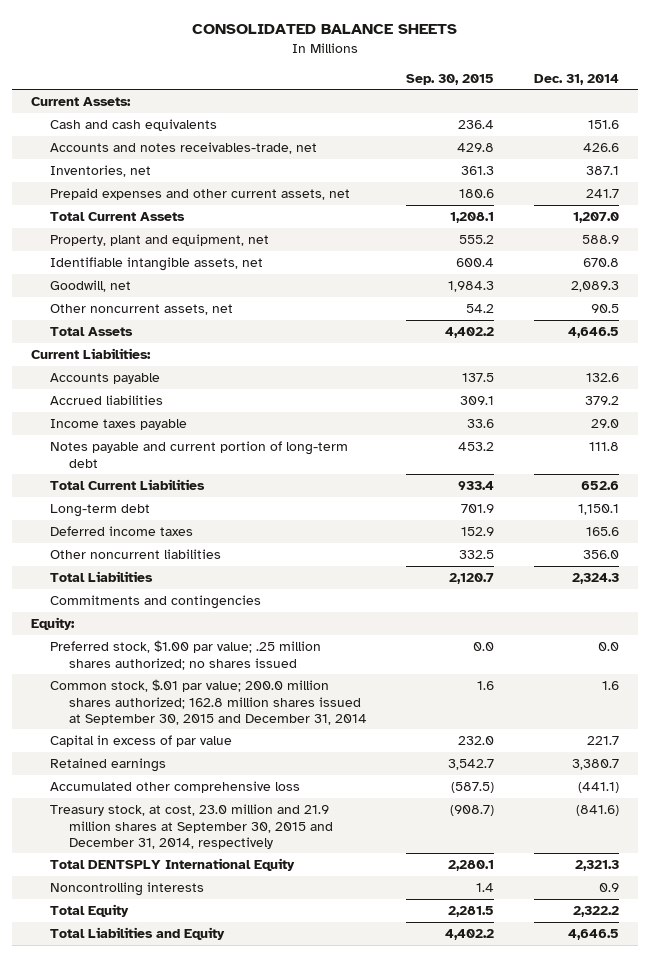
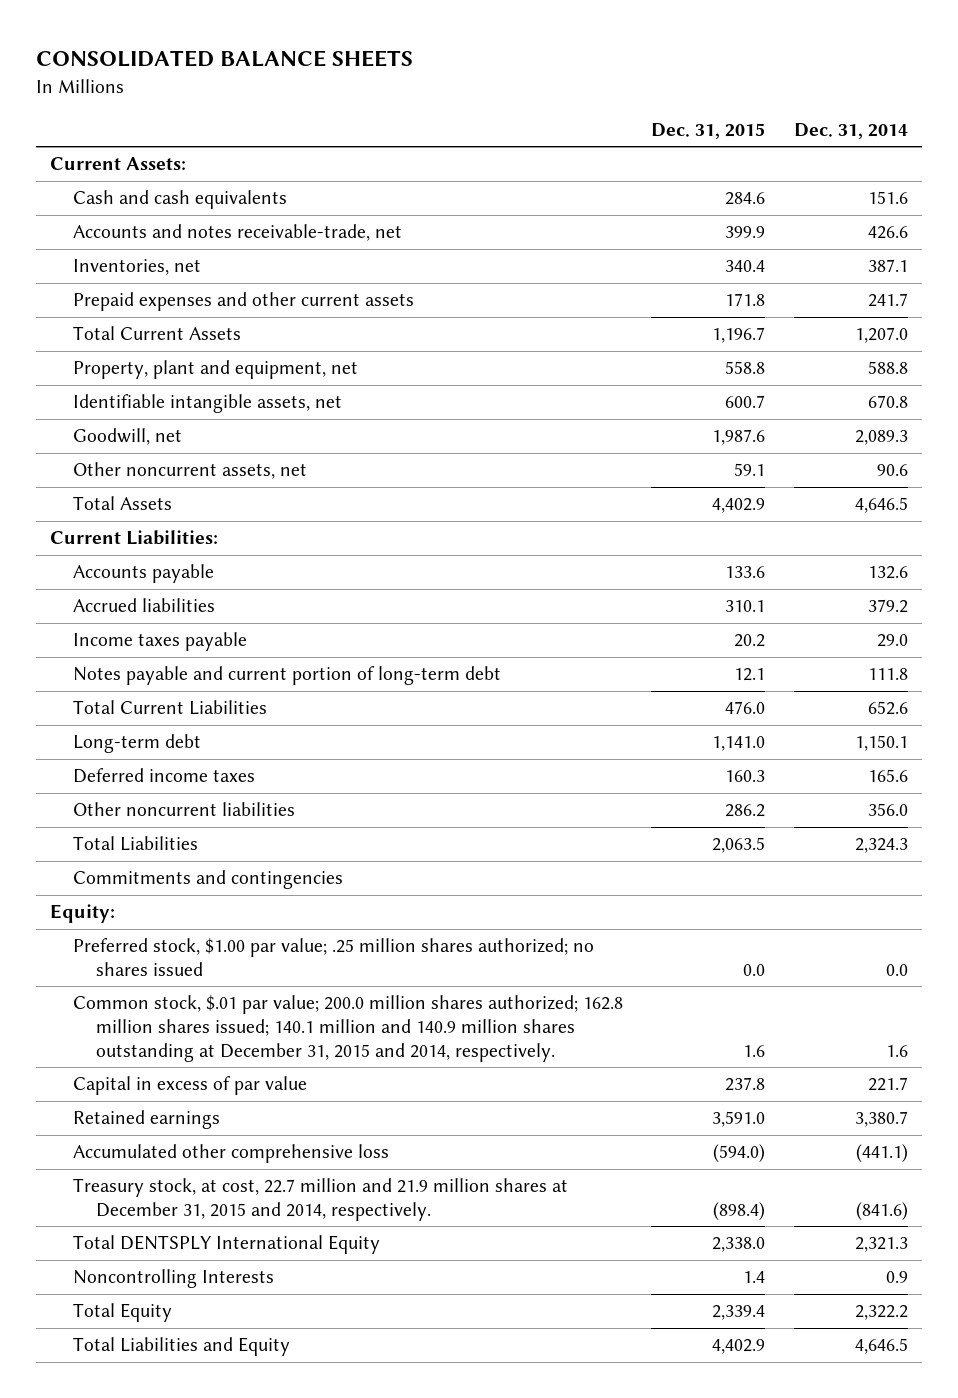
[406,73,495,85] Sep. 30, 2015 -> none
none -> [651,122,766,139] Dec. 31, 2015
[50,142,318,155] Accounts and notes receivables-trade, net -> [73,224,403,242] Accounts and notes receivable-trade, net
[50,188,351,201] Prepaid expenses and other current assets, net -> [73,292,415,312] Prepaid expenses and other current assets
[581,235,619,245] 588.9 -> [867,361,908,375] 588.8
[590,304,619,314] 90.5 -> [876,464,908,477] 90.6
[50,679,367,725] Common stock, $.01 par value; 200.0 million shares authorized; 162.8 million shares issued at September 30, 2015 and December 31, 2014 -> [73,995,624,1062] Common stock, $.01 par value; 200.0 million shares authorized; 162.8 million shares issued; 140.1 million and 140.9 million shares outstanding at December 31, 2015 and 2014, respectively.
[50,804,333,849] Treasury stock, at cost, 23.0 million and 21.9 million shares at September 30, 2015 and December 31, 2014, respectively -> [73,1178,569,1222] Treasury stock, at cost, 22.7 million and 21.9 million shares at December 31, 2015 and 2014, respectively.
[50,882,205,897] Noncontrolling interests -> [73,1269,275,1289] Noncontrolling Interests

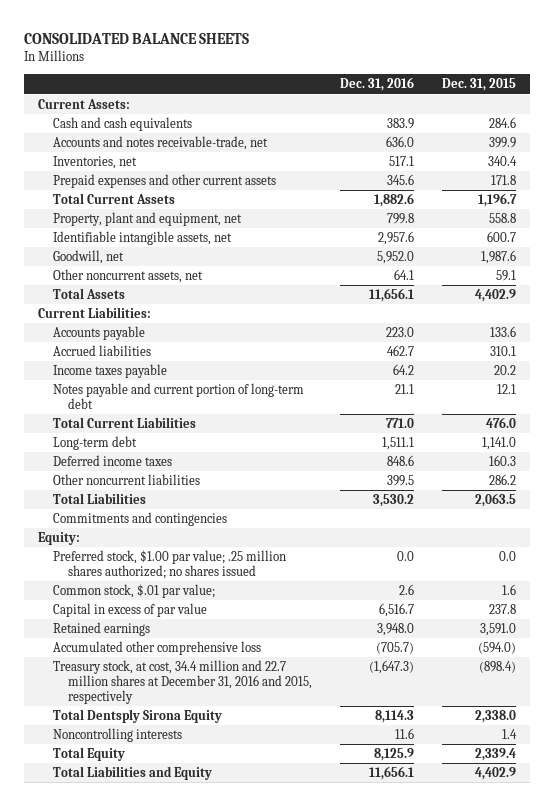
[793,122,908,139] Dec. 31, 2014 -> none
none -> [340,77,415,92] Dec. 31, 2016
[73,995,624,1062] Common stock, $.01 par value; 200.0 million shares authorized; 162.8 million shares issued; 140.1 million and 140.9 million shares outstanding at December 31, 2015 and 2014, respectively. -> [52,584,215,599] Common stock, $.01 par value;
[73,1178,569,1222] Treasury stock, at cost, 22.7 million and 21.9 million shares at December 31, 2015 and 2014, respectively. -> [52,660,312,705] Treasury stock, at cost, 34.4 million and 22.7 million shares at December 31, 2016 and 2015, respectively
[73,1235,381,1255] Total DENTSPLY International Equity -> [52,709,222,724] Total Dentsply Sirona Equity
[73,1269,275,1289] Noncontrolling Interests -> [52,728,182,743] Noncontrolling interests

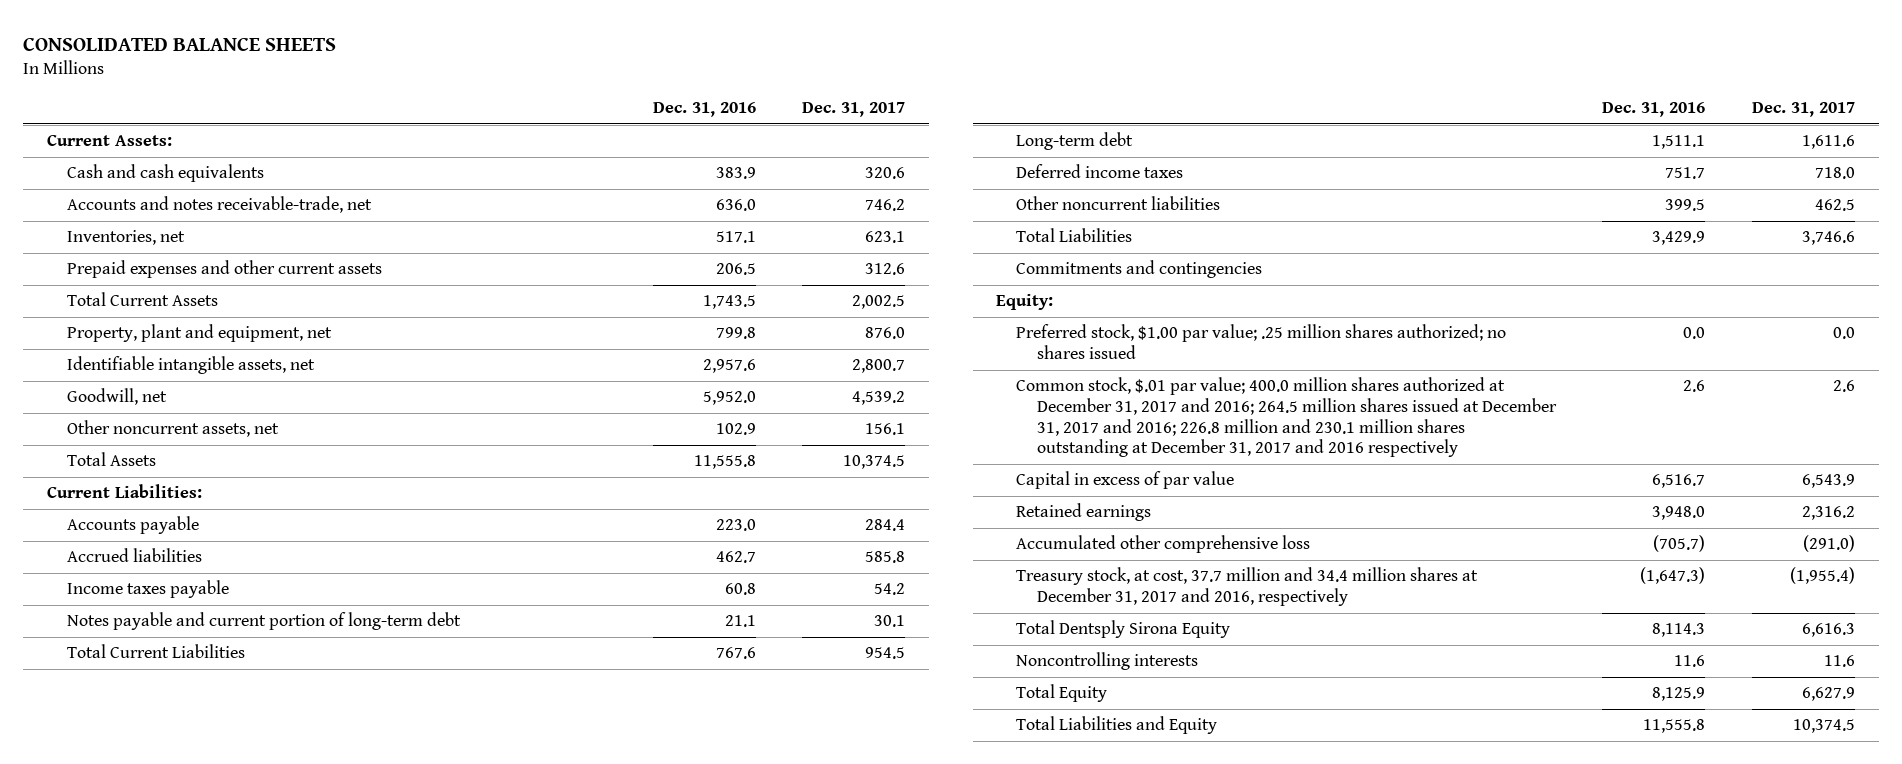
[442,78,517,92] Dec. 31, 2015 -> none
none -> [802,102,906,118] Dec. 31, 2017
[387,174,415,186] 345.6 -> [715,263,756,276] 206.5
[374,193,415,208] 1,882.6 -> [702,295,756,310] 1,743.5
[394,269,415,281] 64.1 -> [715,423,756,436] 102.9
[369,288,415,303] 11,656.1 -> [693,455,756,470] 11,555.8
[393,364,415,376] 64.2 -> [724,583,756,596] 60.8
[386,418,415,429] 771.0 -> [715,647,756,660] 767.6
[387,455,415,467] 848.6 -> [1665,167,1706,180] 751.7
[373,494,415,508] 3,530.2 -> [1652,231,1706,246] 3,429.9
[52,584,215,599] Common stock, $.01 par value; -> [1016,377,1557,458] Common stock, $.01 par value; 400.0 million shares authorized at December 31, 2017 and 2016; 264.5 million shares issued at December 31, 2017 and 2016; 226.8 million and 230.1 million shares outstanding at December 31, 2017 and 2016 respectively
[52,660,312,705] Treasury stock, at cost, 34.4 million and 22.7 million shares at December 31, 2016 and 2015, respectively -> [1016,567,1479,607] Treasury stock, at cost, 37.7 million and 34.4 million shares at December 31, 2017 and 2016, respectively
[369,766,415,781] 11,656.1 -> [1643,719,1706,734] 11,555.8

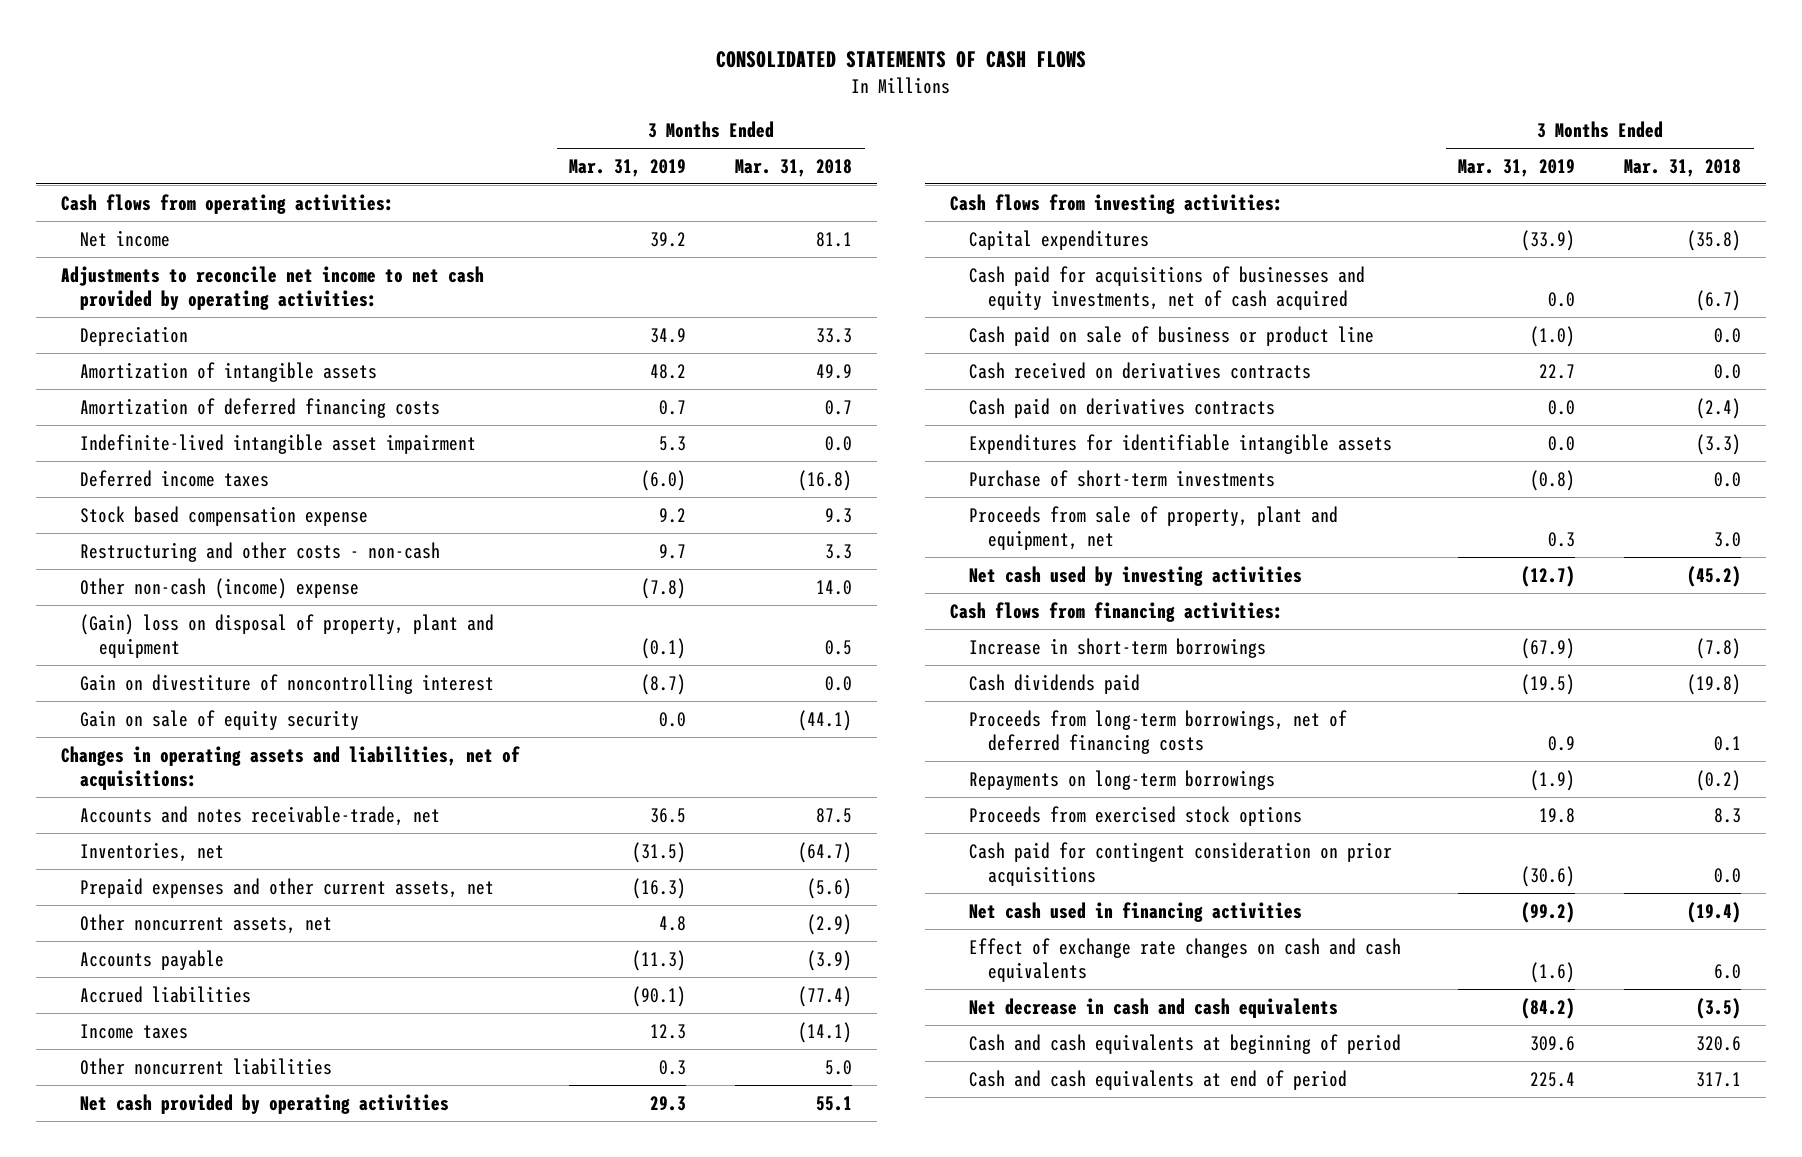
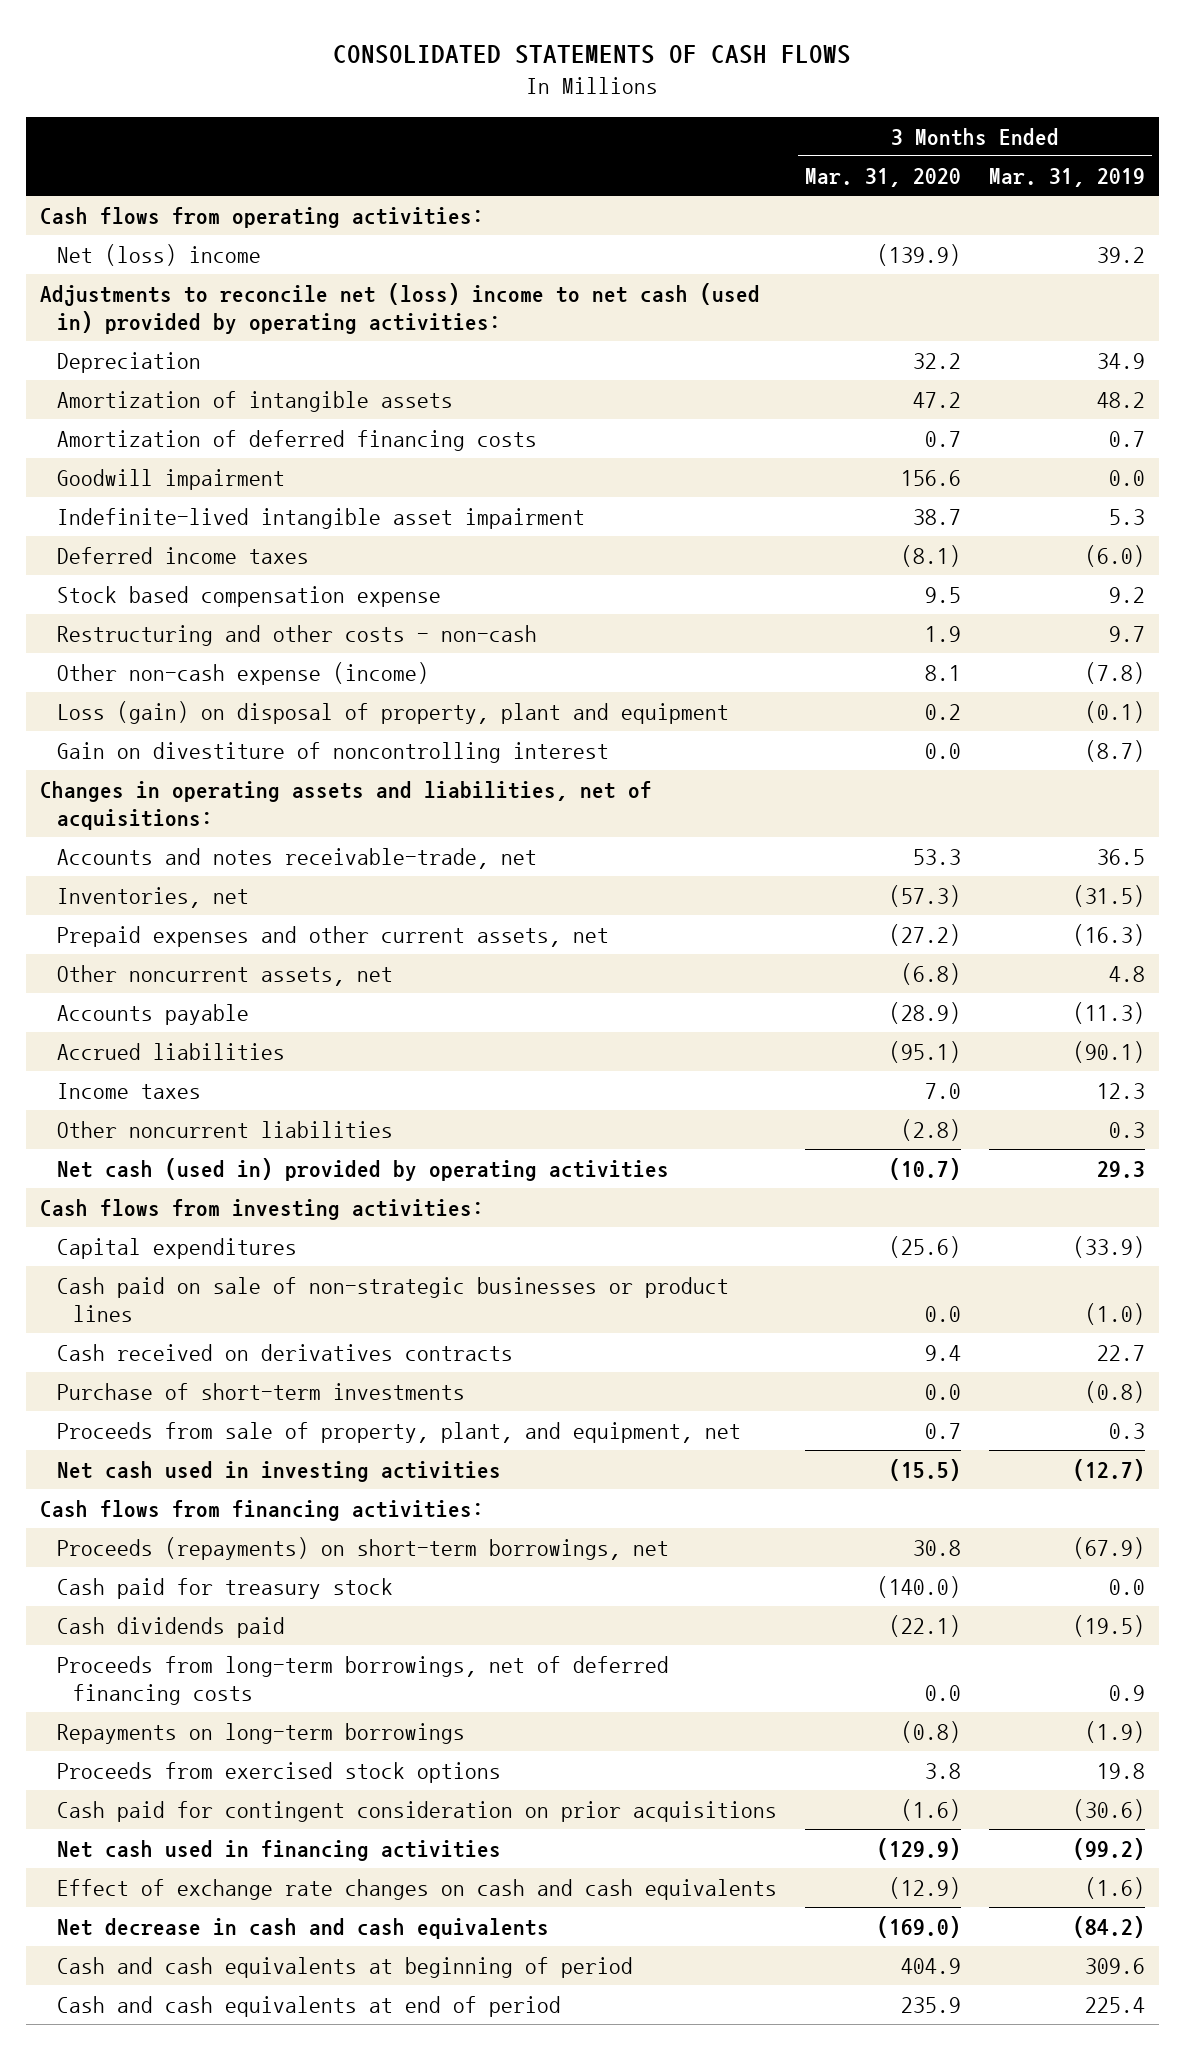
[735,158,853,177] Mar. 31, 2018 -> none
none -> [804,167,961,187] Mar. 31, 2020
[79,229,170,247] Net income -> [56,244,261,267] Net (loss) income
[61,265,485,310] Adjustments to reconcile net income to net cash provided by operating activities: -> [40,283,761,334] Adjustments to reconcile net (loss) income to net cash (used in) provided by operating activities:
none -> [56,469,285,491] Goodwill impairment
[79,577,359,599] Other non-cash (income) expense -> [56,662,429,686] Other non-cash expense (income)
[79,613,494,658] (Gain) loss on disposal of property, plant and equipment -> [56,701,729,725] Loss (gain) on disposal of property, plant and equipment
[79,709,359,730] Gain on sale of equity security -> none
[79,1093,449,1114] Net cash provided by operating activities -> [56,1158,669,1182] Net cash (used in) provided by operating activities
[968,265,1365,310] Cash paid for acquisitions of businesses and equity investments, net of cash acquired -> none
[968,325,1374,346] Cash paid on sale of business or product line -> [56,1277,729,1322] Cash paid on sale of non-strategic businesses or product lines
[968,397,1275,418] Cash paid on derivatives contracts -> none
[968,433,1392,454] Expenditures for identifiable intangible assets -> none
[968,505,1338,550] Proceeds from sale of property, plant and equipment, net -> [56,1422,741,1444] Proceeds from sale of property, plant, and equipment, net
[968,565,1302,586] Net cash used by investing activities -> [56,1461,501,1483] Net cash used in investing activities
[968,637,1266,658] Increase in short-term borrowings -> [56,1537,669,1561] Proceeds (repayments) on short-term borrowings, net
none -> [56,1578,393,1600] Cash paid for treasury stock

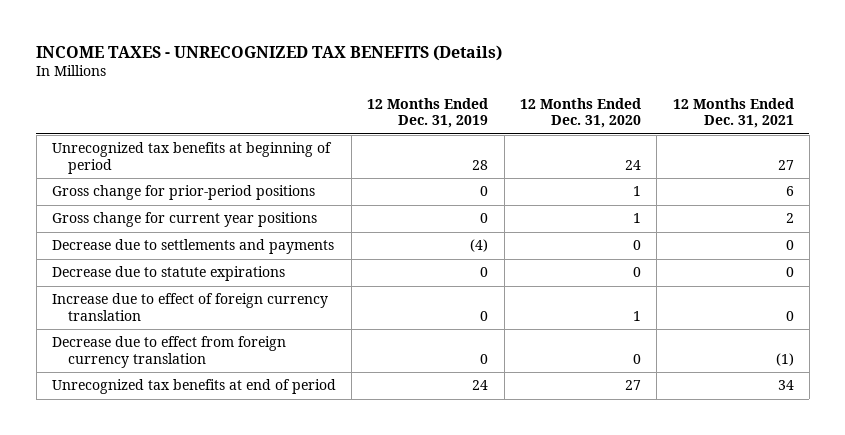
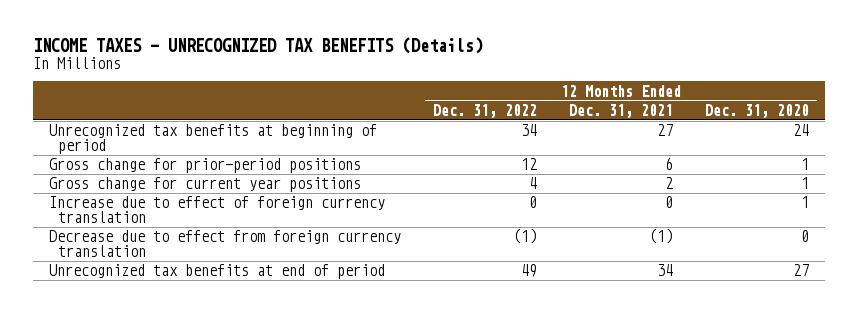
[367,97,489,129] 12 Months Ended Dec. 31, 2019 -> none
none -> [432,103,537,118] Dec. 31, 2022
[51,239,334,255] Decrease due to settlements and payments -> none
[51,266,285,282] Decrease due to statute expirations -> none

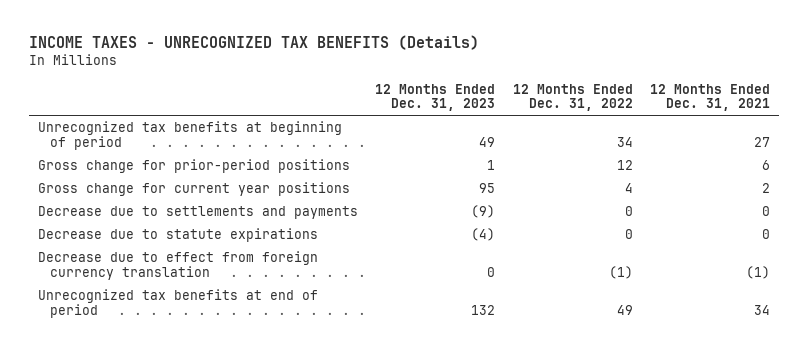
[704,103,809,118] Dec. 31, 2020 -> none
none -> [375,83,496,112] 12 Months Ended Dec. 31, 2023
[49,196,386,223] Increase due to effect of foreign currency translation -> none
none -> [37,206,358,220] Decrease due to settlements and payments
none -> [37,228,318,243] Decrease due to statute expirations

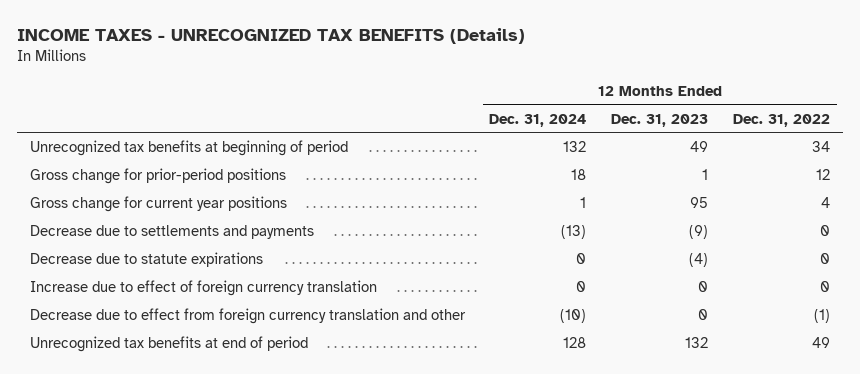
[650,83,771,112] 12 Months Ended Dec. 31, 2021 -> none
none -> [489,113,587,127] Dec. 31, 2024
none -> [29,280,377,297] Increase due to effect of foreign currency translation
[37,251,318,280] Decrease due to effect from foreign currency translation -> [29,308,466,325] Decrease due to effect from foreign currency translation and other

